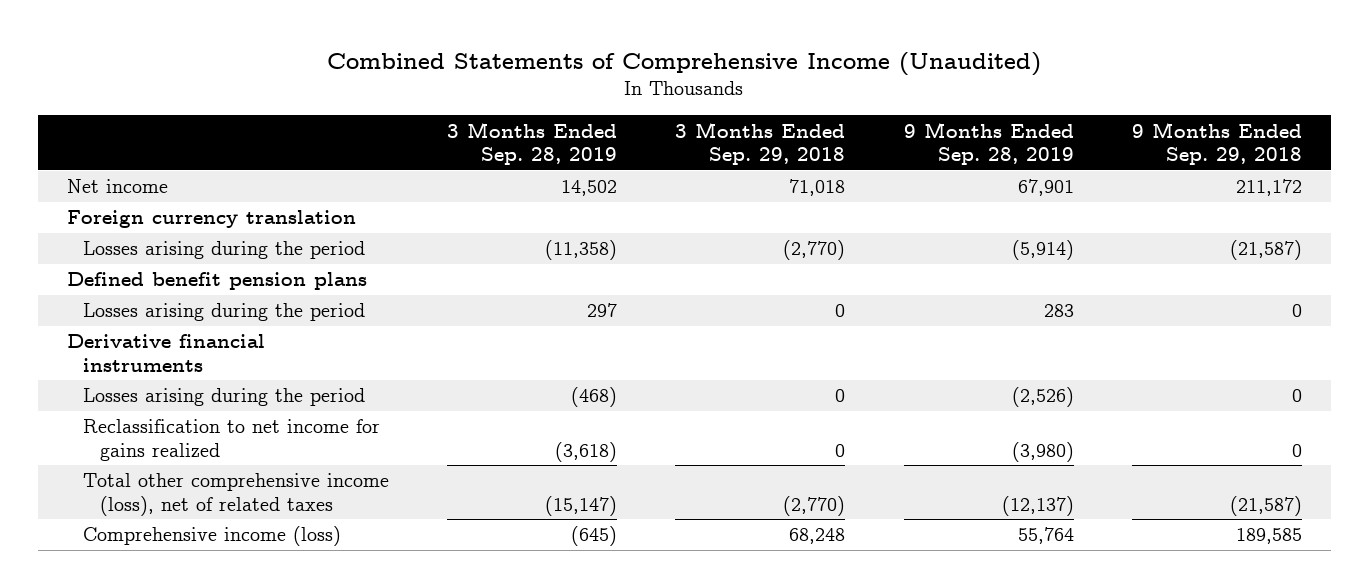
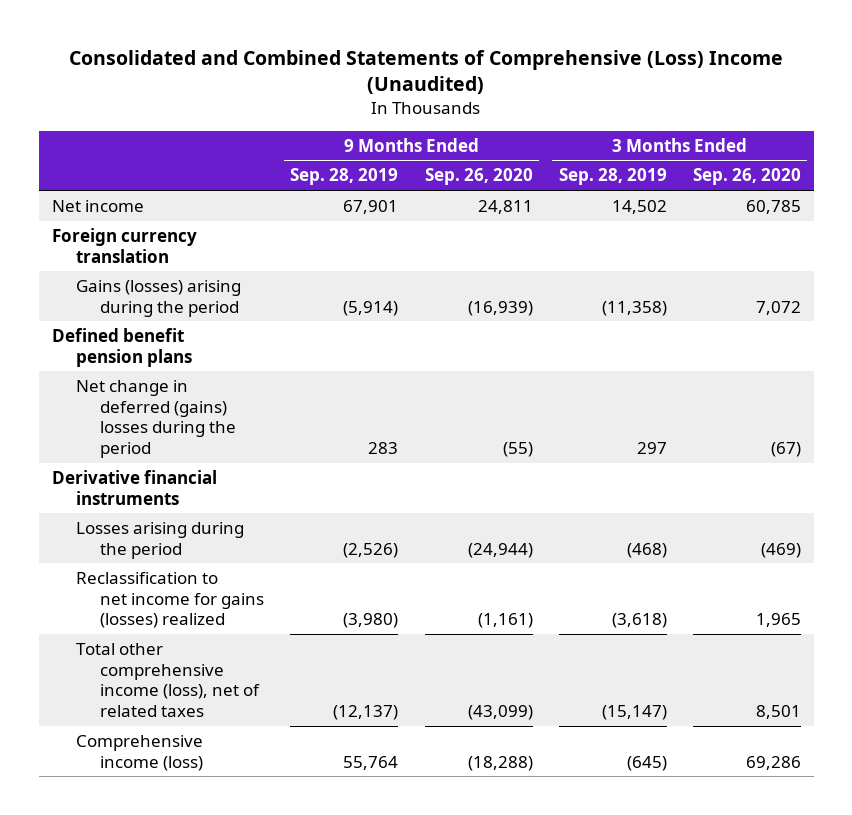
[327,51,1042,76] Combined Statements of Comprehensive Income (Unaudited) -> [69,49,784,95] Consolidated and Combined Statements of Comprehensive (Loss) Income (Unaudited)
[675,121,846,165] 3 Months Ended Sep. 29, 2018 -> none
[1131,121,1302,165] 9 Months Ended Sep. 29, 2018 -> none
none -> [424,168,533,186] Sep. 26, 2020
none -> [692,168,801,186] Sep. 26, 2020
[83,241,366,260] Losses arising during the period -> [76,279,242,317] Gains (losses) arising during the period
[83,303,366,322] Losses arising during the period -> [76,379,237,458] Net change in deferred (gains) losses during the period
[83,419,381,461] Reclassification to net income for gains realized -> [76,571,265,629] Reclassification to net income for gains (losses) realized

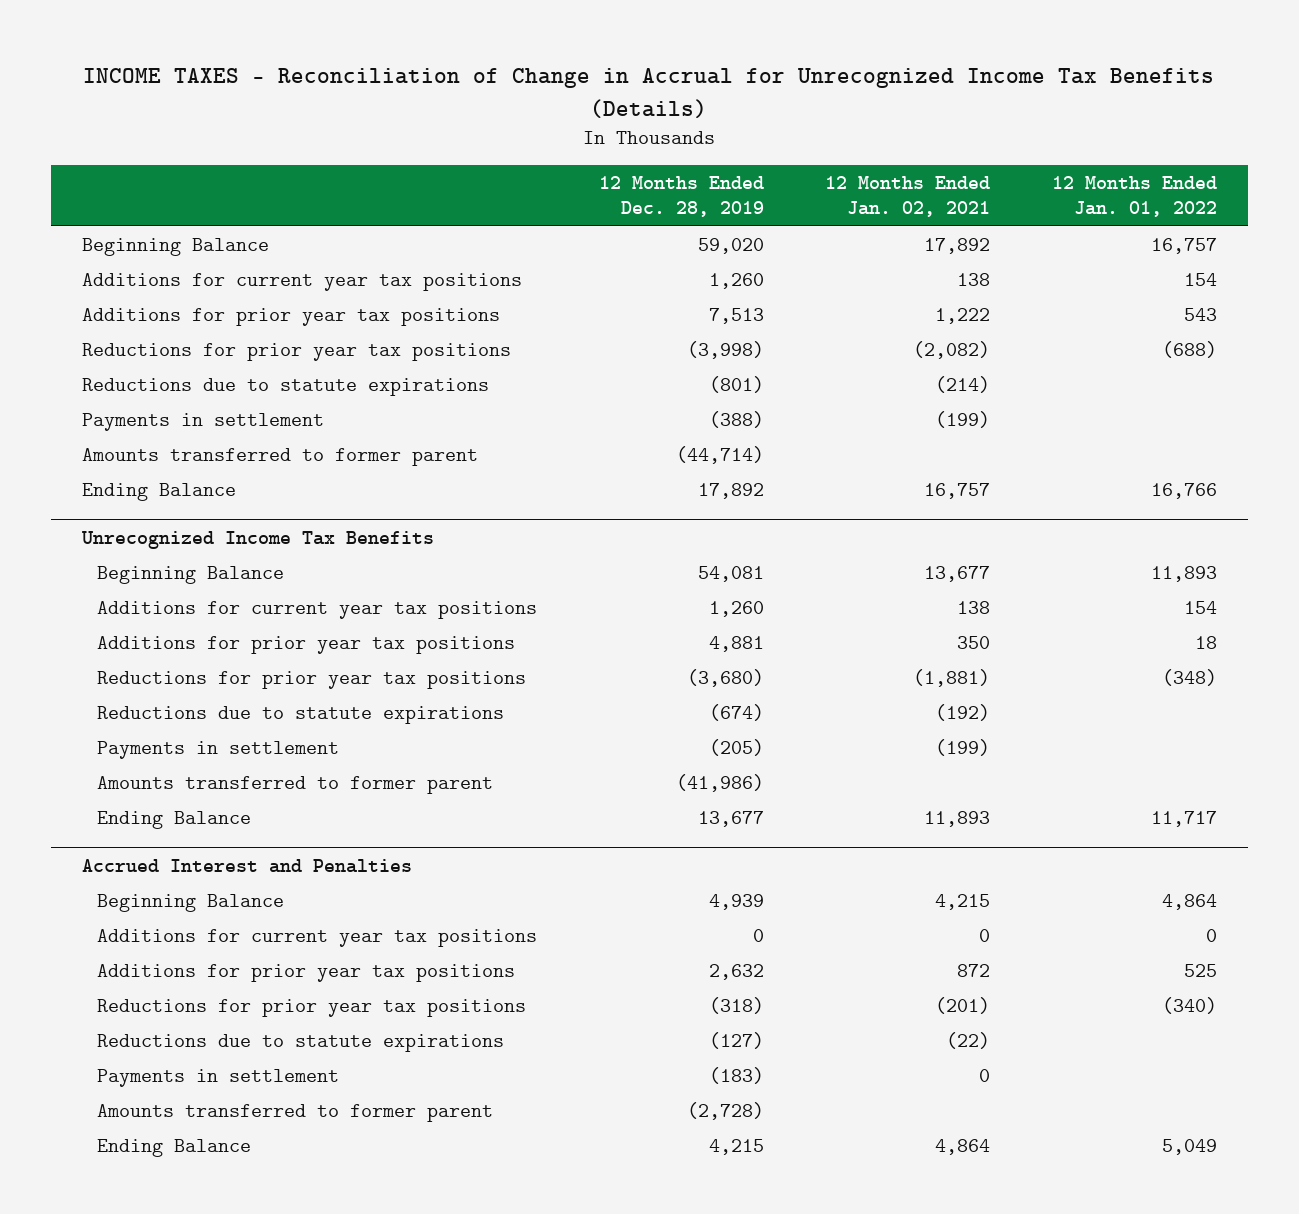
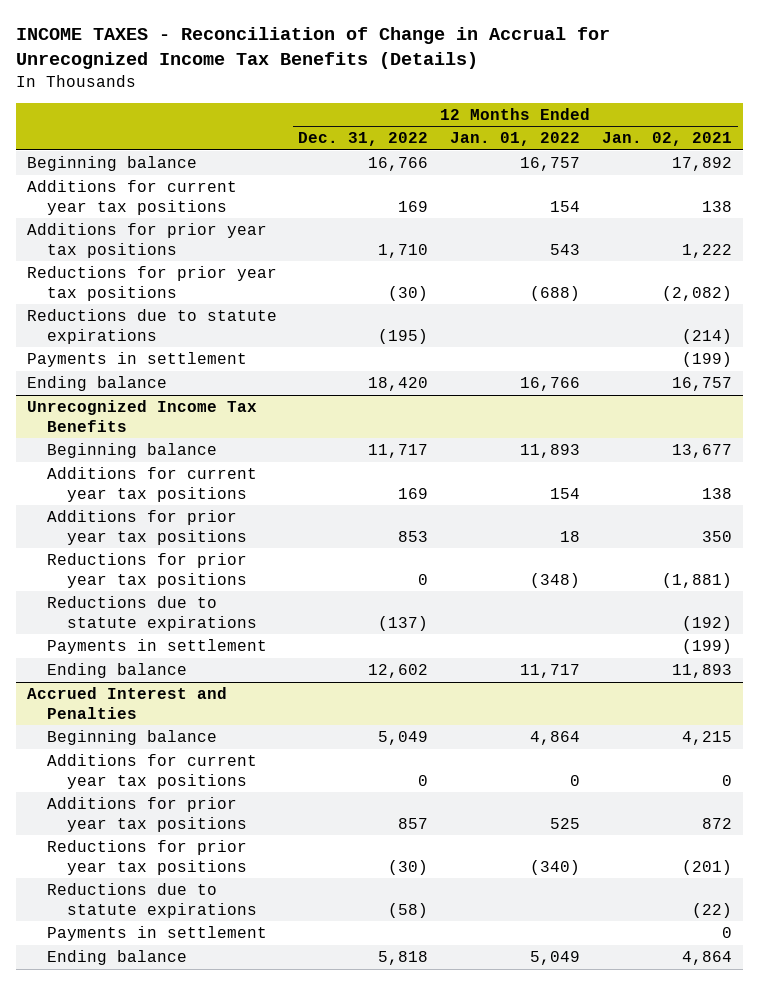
[598,176,764,218] 12 Months Ended Dec. 28, 2019 -> none
none -> [298,132,429,147] Dec. 31, 2022
[81,237,269,256] Beginning Balance -> [26,156,197,172] Beginning balance
[81,447,478,466] Amounts transferred to former parent -> none
[81,482,236,501] Ending Balance -> [26,376,167,392] Ending balance
[97,565,285,584] Beginning Balance -> [46,443,217,459] Beginning balance
[97,775,494,794] Amounts transferred to former parent -> none
[97,810,252,829] Ending Balance -> [46,663,187,679] Ending balance
[97,893,285,912] Beginning Balance -> [46,730,217,746] Beginning balance
[97,1103,494,1122] Amounts transferred to former parent -> none
[97,1138,252,1157] Ending Balance -> [46,950,187,966] Ending balance

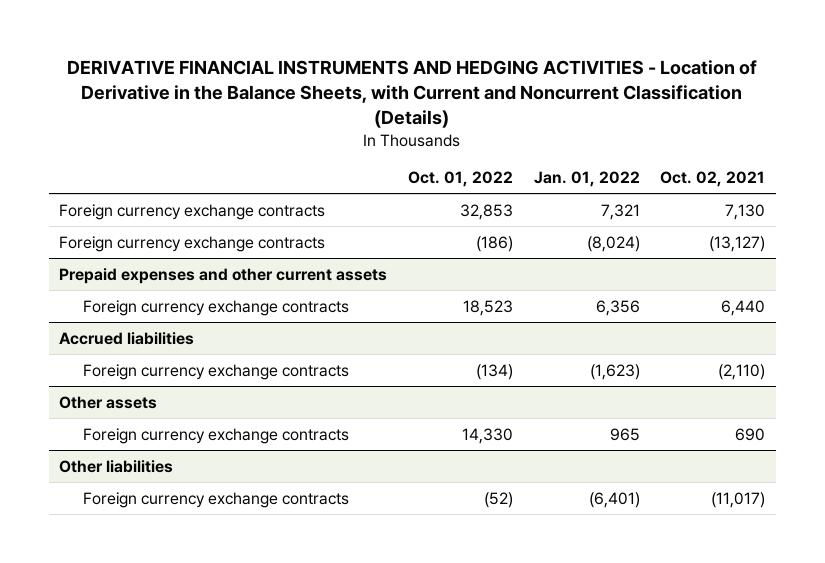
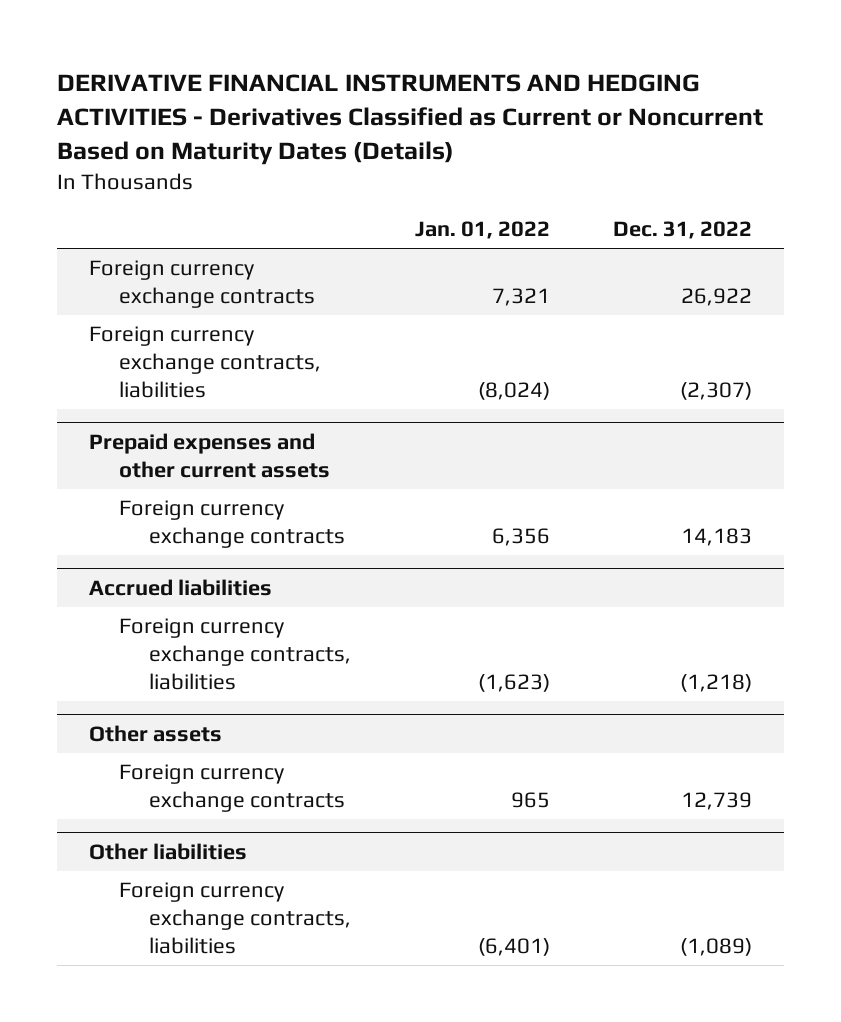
[67,59,758,128] DERIVATIVE FINANCIAL INSTRUMENTS AND HEDGING ACTIVITIES - Location of Derivative in the Balance Sheets, with Current and Noncurrent Classification (Details) -> [56,73,763,165] DERIVATIVE FINANCIAL INSTRUMENTS AND HEDGING ACTIVITIES - Derivatives Classified as Current or Noncurrent Based on Maturity Dates (Details)
[407,171,513,188] Oct. 01, 2022 -> none
[660,171,766,188] Oct. 02, 2021 -> none
none -> [613,221,753,240] Dec. 31, 2022
[59,235,326,252] Foreign currency exchange contracts -> [88,326,322,398] Foreign currency exchange contracts, liabilities
[82,363,349,380] Foreign currency exchange contracts -> [119,618,352,690] Foreign currency exchange contracts, liabilities
[82,491,349,508] Foreign currency exchange contracts -> [119,882,352,954] Foreign currency exchange contracts, liabilities

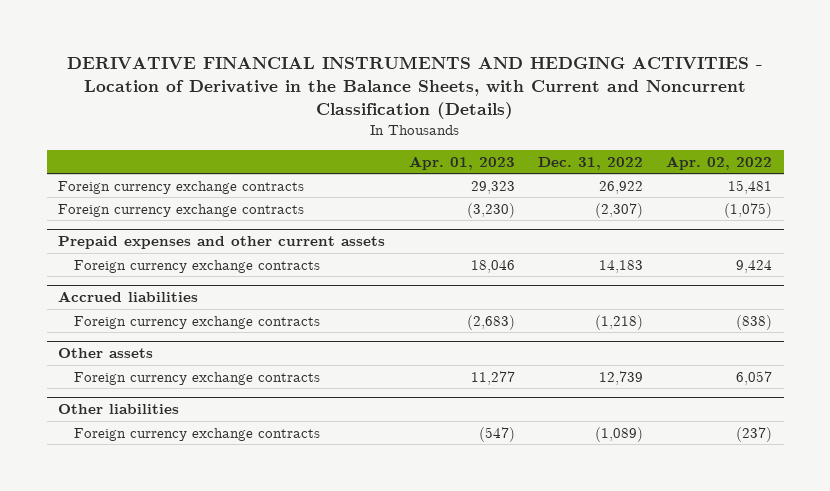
[56,73,763,165] DERIVATIVE FINANCIAL INSTRUMENTS AND HEDGING ACTIVITIES - Derivatives Classified as Current or Noncurrent Based on Maturity Dates (Details) -> [67,56,764,120] DERIVATIVE FINANCIAL INSTRUMENTS AND HEDGING ACTIVITIES - Location of Derivative in the Balance Sheets, with Current and Noncurrent Classification (Details)
[414,221,550,240] Jan. 01, 2022 -> none
none -> [408,155,515,170] Apr. 01, 2023
none -> [666,155,773,170] Apr. 02, 2022
[88,326,322,398] Foreign currency exchange contracts, liabilities -> [58,203,305,217] Foreign currency exchange contracts
[119,618,352,690] Foreign currency exchange contracts, liabilities -> [73,315,320,329] Foreign currency exchange contracts
[119,882,352,954] Foreign currency exchange contracts, liabilities -> [73,427,320,441] Foreign currency exchange contracts

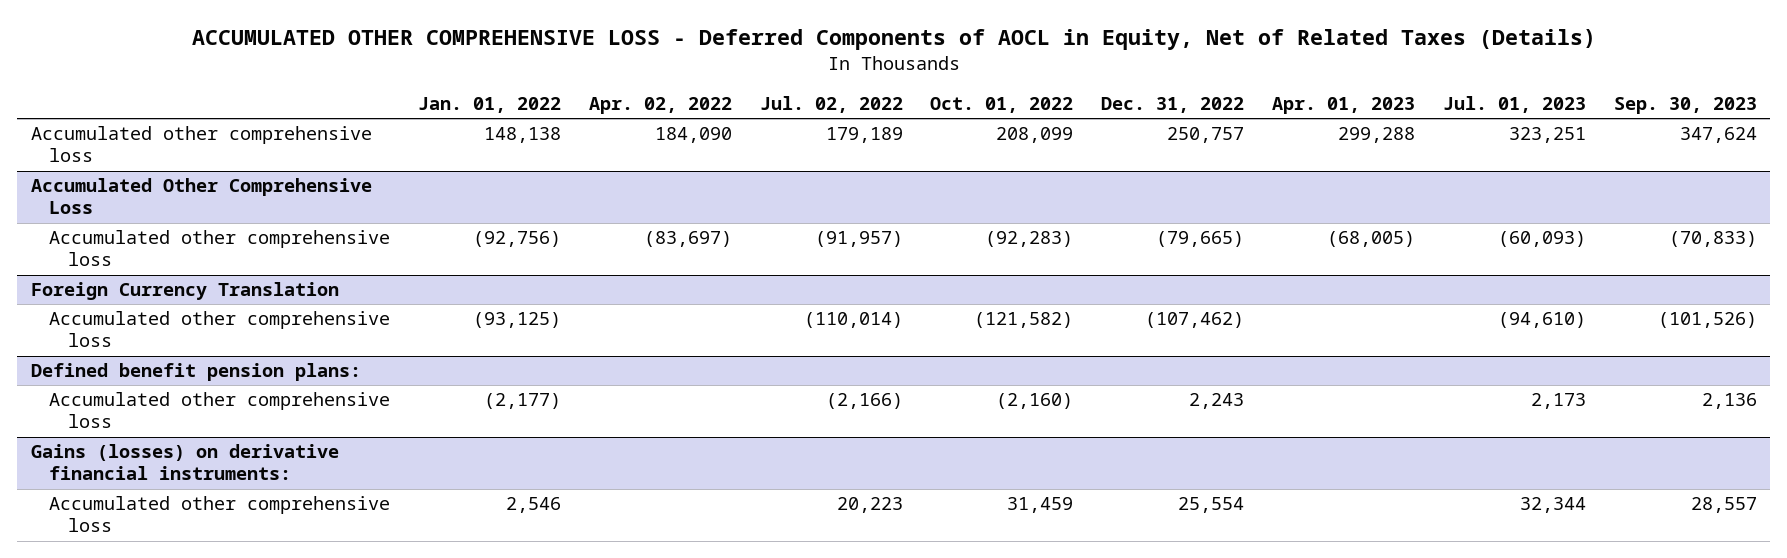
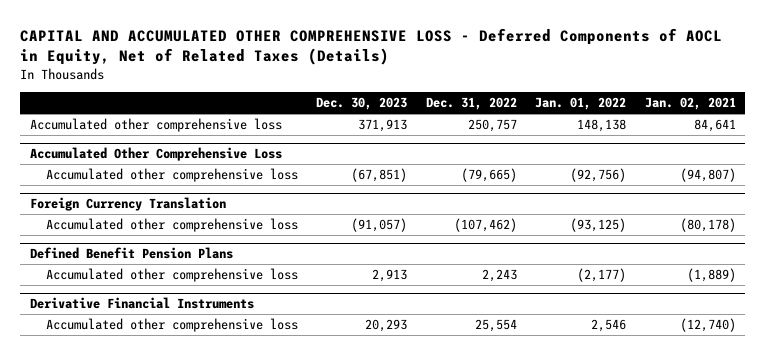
[191,29,1596,51] ACCUMULATED OTHER COMPREHENSIVE LOSS - Deferred Components of AOCL in Equity, Net of Related Taxes (Details) -> [20,27,723,66] CAPITAL AND ACCUMULATED OTHER COMPREHENSIVE LOSS - Deferred Components of AOCL in Equity, Net of Related Taxes (Details)
[588,97,732,115] Apr. 02, 2022 -> none
[759,96,903,114] Jul. 02, 2022 -> none
[930,97,1074,114] Oct. 01, 2022 -> none
[1272,97,1416,115] Apr. 01, 2023 -> none
[1442,96,1586,114] Jul. 01, 2023 -> none
[1613,97,1757,115] Sep. 30, 2023 -> none
none -> [316,97,408,111] Dec. 30, 2023
none -> [644,97,736,111] Jan. 02, 2021
[30,363,361,382] Defined benefit pension plans: -> [29,247,233,260] Defined Benefit Pension Plans
[30,444,339,481] Gains (losses) on derivative financial instruments: -> [29,297,254,310] Derivative Financial Instruments

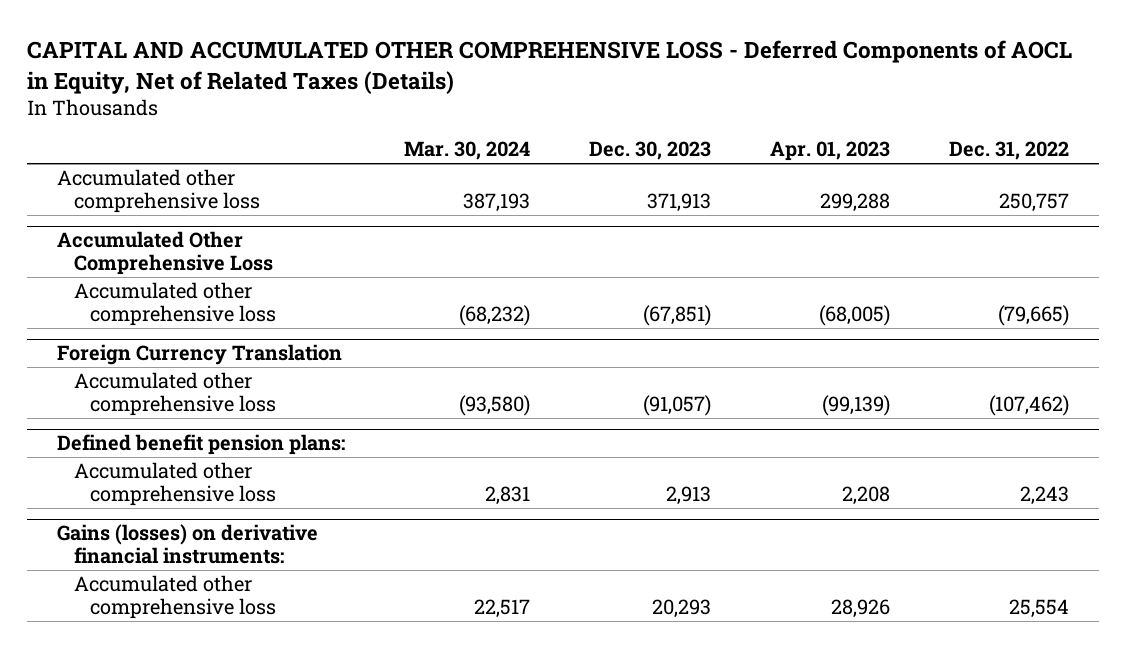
[535,97,627,111] Jan. 01, 2022 -> none
[644,97,736,111] Jan. 02, 2021 -> none
none -> [404,141,531,161] Mar. 30, 2024
none -> [770,141,891,162] Apr. 01, 2023
[29,247,233,260] Defined Benefit Pension Plans -> [57,434,346,456] Defined benefit pension plans:
[29,297,254,310] Derivative Financial Instruments -> [57,524,319,565] Gains (losses) on derivative financial instruments:

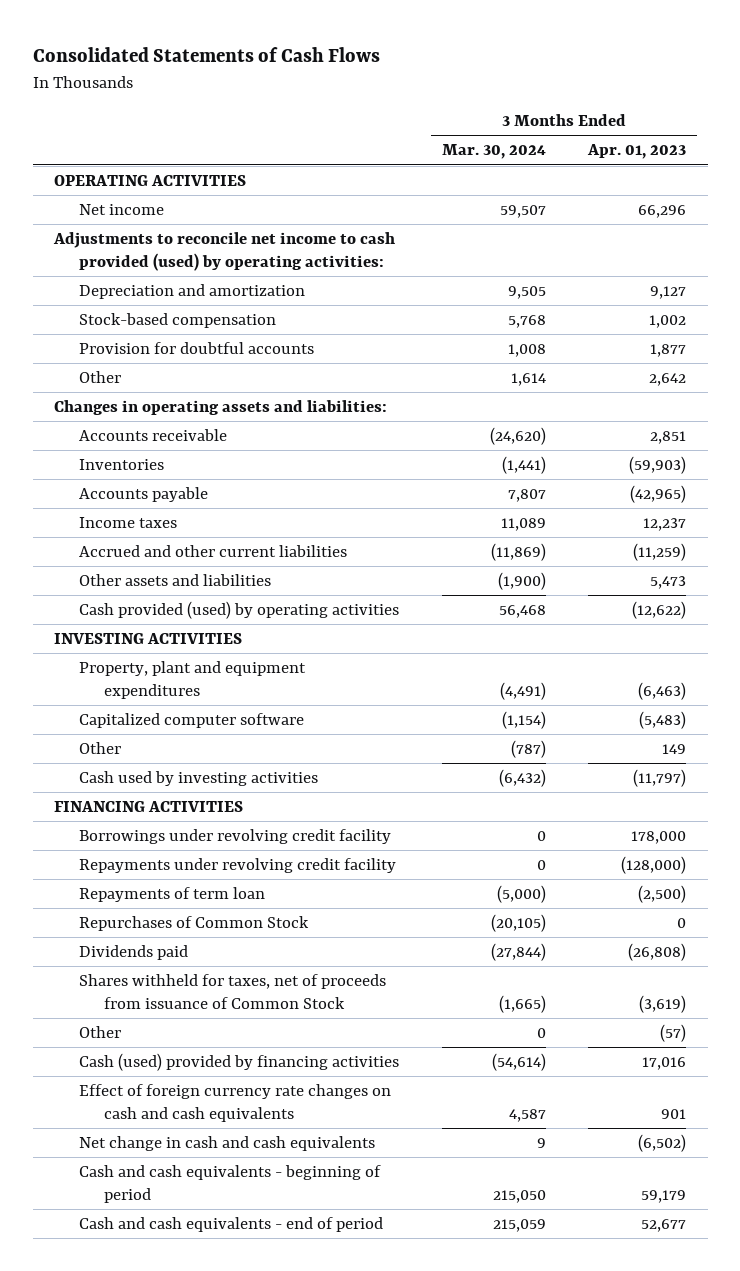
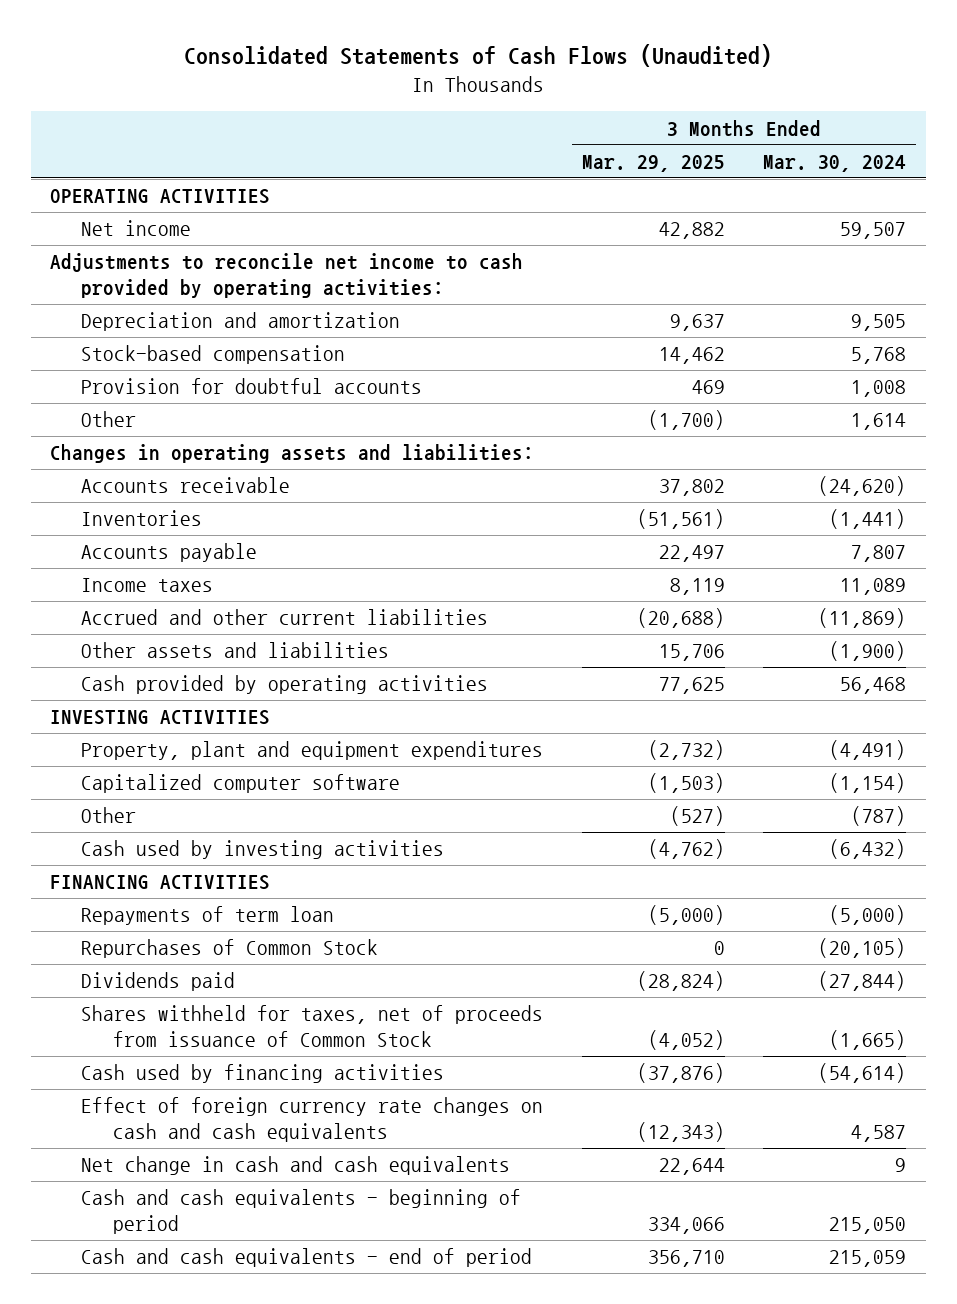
[32,47,380,63] Consolidated Statements of Cash Flows -> [184,44,773,68] Consolidated Statements of Cash Flows (Unaudited)
[587,144,687,160] Apr. 01, 2023 -> none
none -> [581,154,725,172] Mar. 29, 2025
[53,231,396,272] Adjustments to reconcile net income to cash provided (used) by operating activities: -> [50,253,524,299] Adjustments to reconcile net income to cash provided by operating activities:
[79,600,400,619] Cash provided (used) by operating activities -> [81,675,489,695] Cash provided by operating activities
[79,828,392,844] Borrowings under revolving credit facility -> none
[79,857,397,873] Repayments under revolving credit facility -> none
[79,1025,122,1038] Other -> none
[79,1052,400,1071] Cash (used) provided by financing activities -> [81,1064,445,1084] Cash used by financing activities

